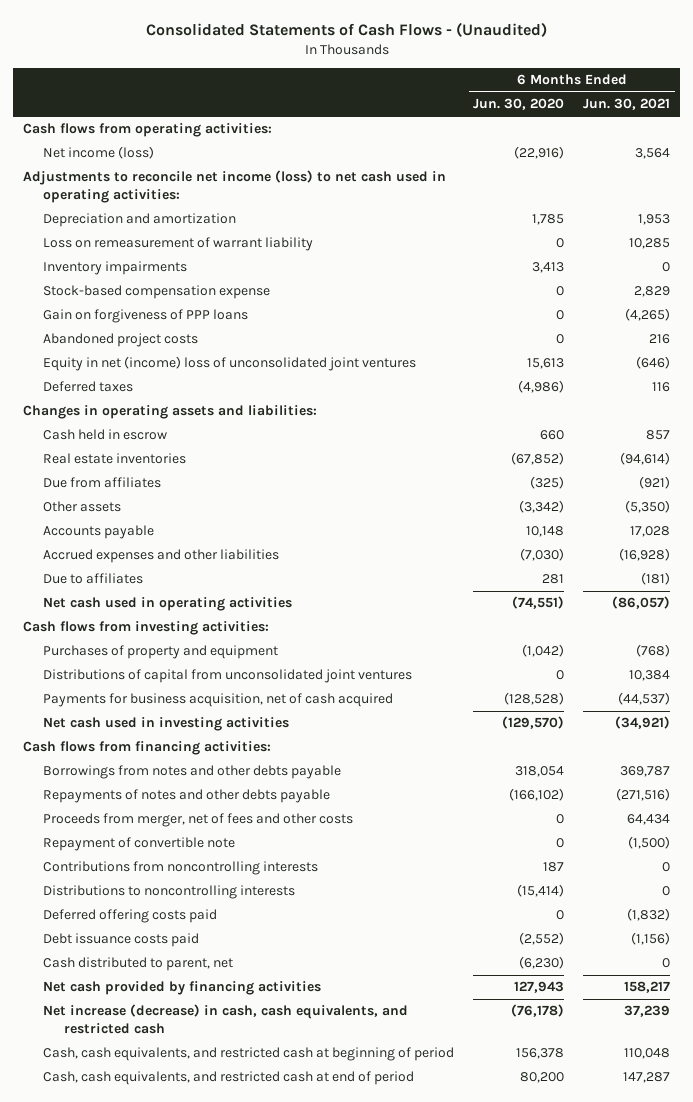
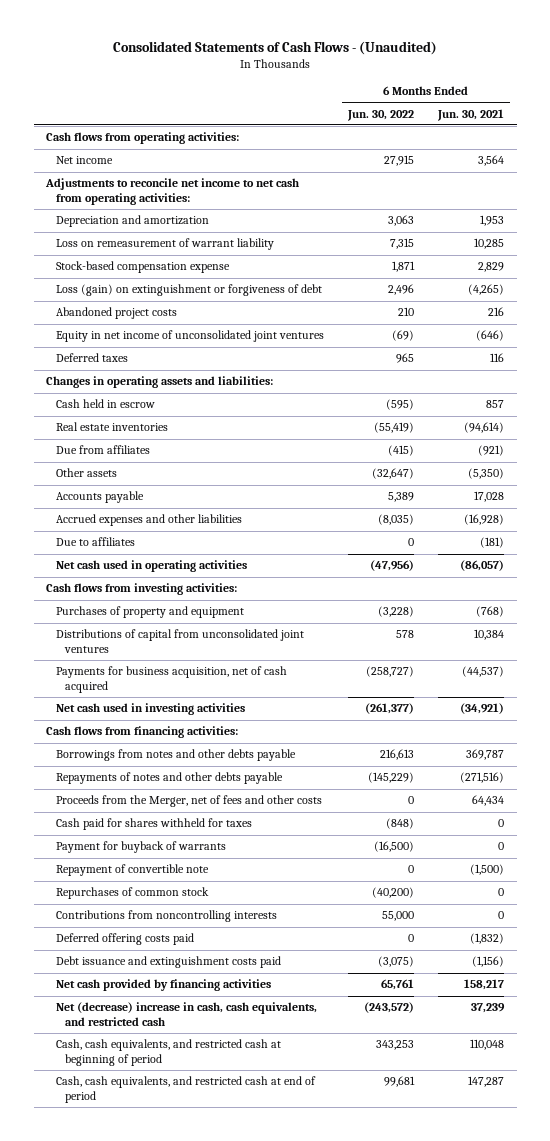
[473,98,565,111] Jun. 30, 2020 -> none
none -> [346,109,414,121] Jun. 30, 2022
[43,146,155,160] Net income (loss) -> [55,156,113,165] Net income
[23,170,447,203] Adjustments to reconcile net income (loss) to net cash used in operating activities: -> [44,178,299,205] Adjustments to reconcile net income to net cash from operating activities:
[43,261,188,276] Inventory impairments -> none
[43,309,249,324] Gain on forgiveness of PPP loans -> [55,284,322,297] Loss (gain) on extinguishment or forgiveness of debt
[43,356,417,372] Equity in net (income) loss of unconsolidated joint ventures -> [55,330,324,343] Equity in net income of unconsolidated joint ventures
[43,813,354,828] Proceeds from merger, net of fees and other costs -> [55,795,322,808] Proceeds from the Merger, net of fees and other costs
none -> [55,818,252,831] Cash paid for shares withheld for taxes
none -> [55,841,226,854] Payment for buyback of warrants
none -> [55,887,209,900] Repurchases of common stock
[43,885,296,900] Distributions to noncontrolling interests -> none
[43,957,234,972] Cash distributed to parent, net -> none
[43,933,200,948] Debt issuance costs paid -> [55,956,281,969] Debt issuance and extinguishment costs paid
[43,1004,409,1034] Net increase (decrease) in cash, cash equivalents, and restricted cash -> [55,1002,317,1026] Net (decrease) increase in cash, cash equivalents, and restricted cash

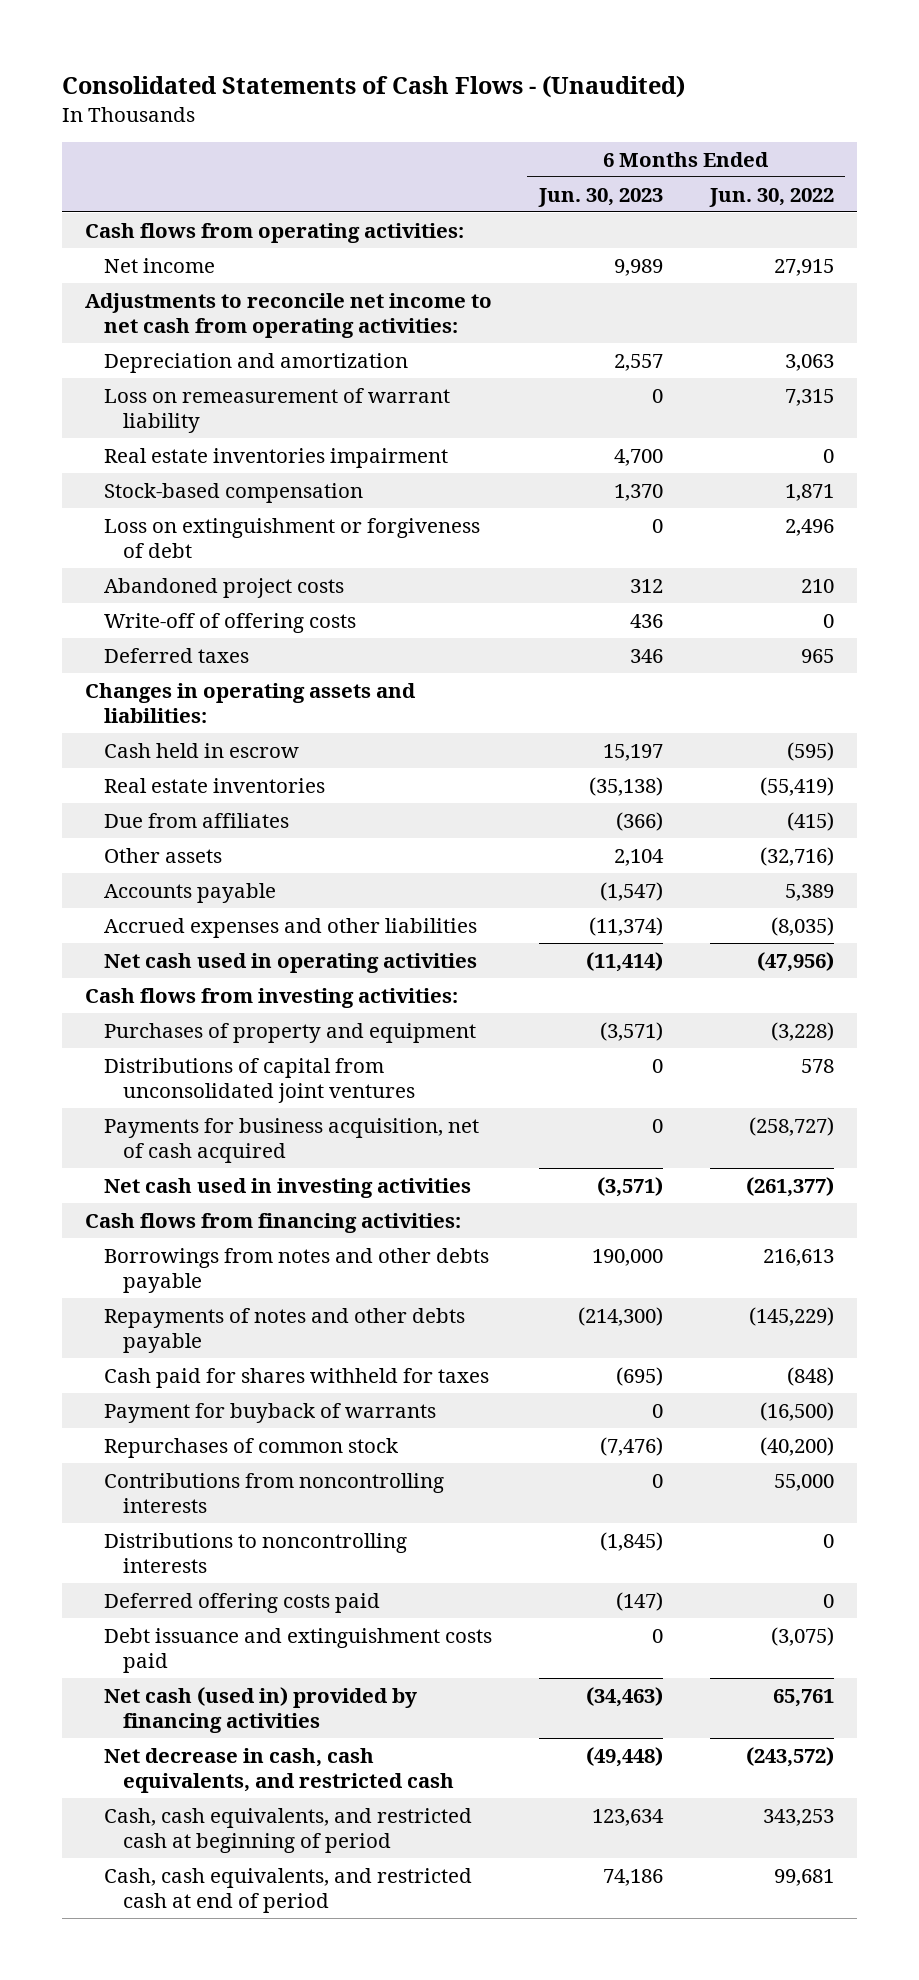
[437,108,505,121] Jun. 30, 2021 -> none
none -> [537,187,663,207] Jun. 30, 2023
none -> [104,447,449,468] Real estate inventories impairment
[55,261,230,274] Stock-based compensation expense -> [104,482,364,503] Stock-based compensation
[55,284,322,297] Loss (gain) on extinguishment or forgiveness of debt -> [104,517,481,559] Loss on extinguishment or forgiveness of debt
[55,330,324,343] Equity in net income of unconsolidated joint ventures -> none
none -> [104,612,357,633] Write-off of offering costs
[371,468,414,480] (32,647) -> [759,846,834,866] (32,716)
[55,537,135,547] Due to affiliates -> none
[55,795,322,808] Proceeds from the Merger, net of fees and other costs -> none
[55,864,209,877] Repayment of convertible note -> none
none -> [104,1532,408,1574] Distributions to noncontrolling interests
[55,979,271,992] Net cash provided by financing activities -> [104,1686,418,1734] Net cash (used in) provided by financing activities
[55,1002,317,1026] Net (decrease) increase in cash, cash equivalents, and restricted cash -> [104,1747,455,1794] Net decrease in cash, cash equivalents, and restricted cash

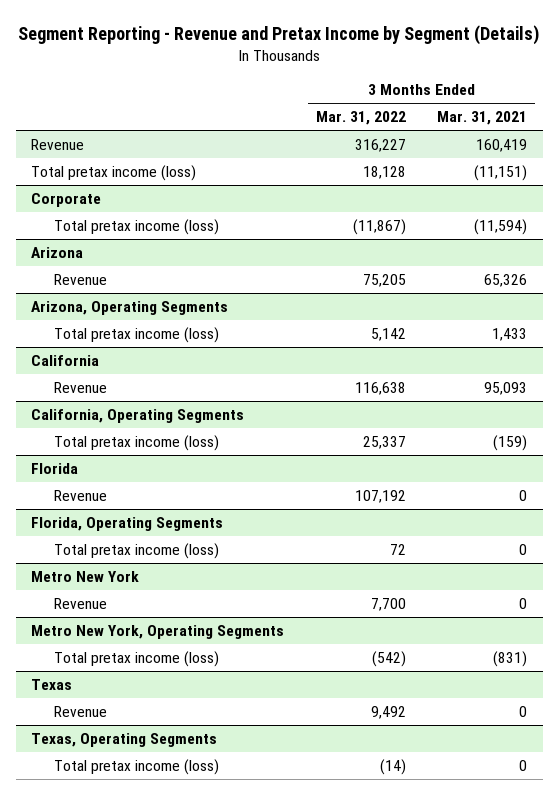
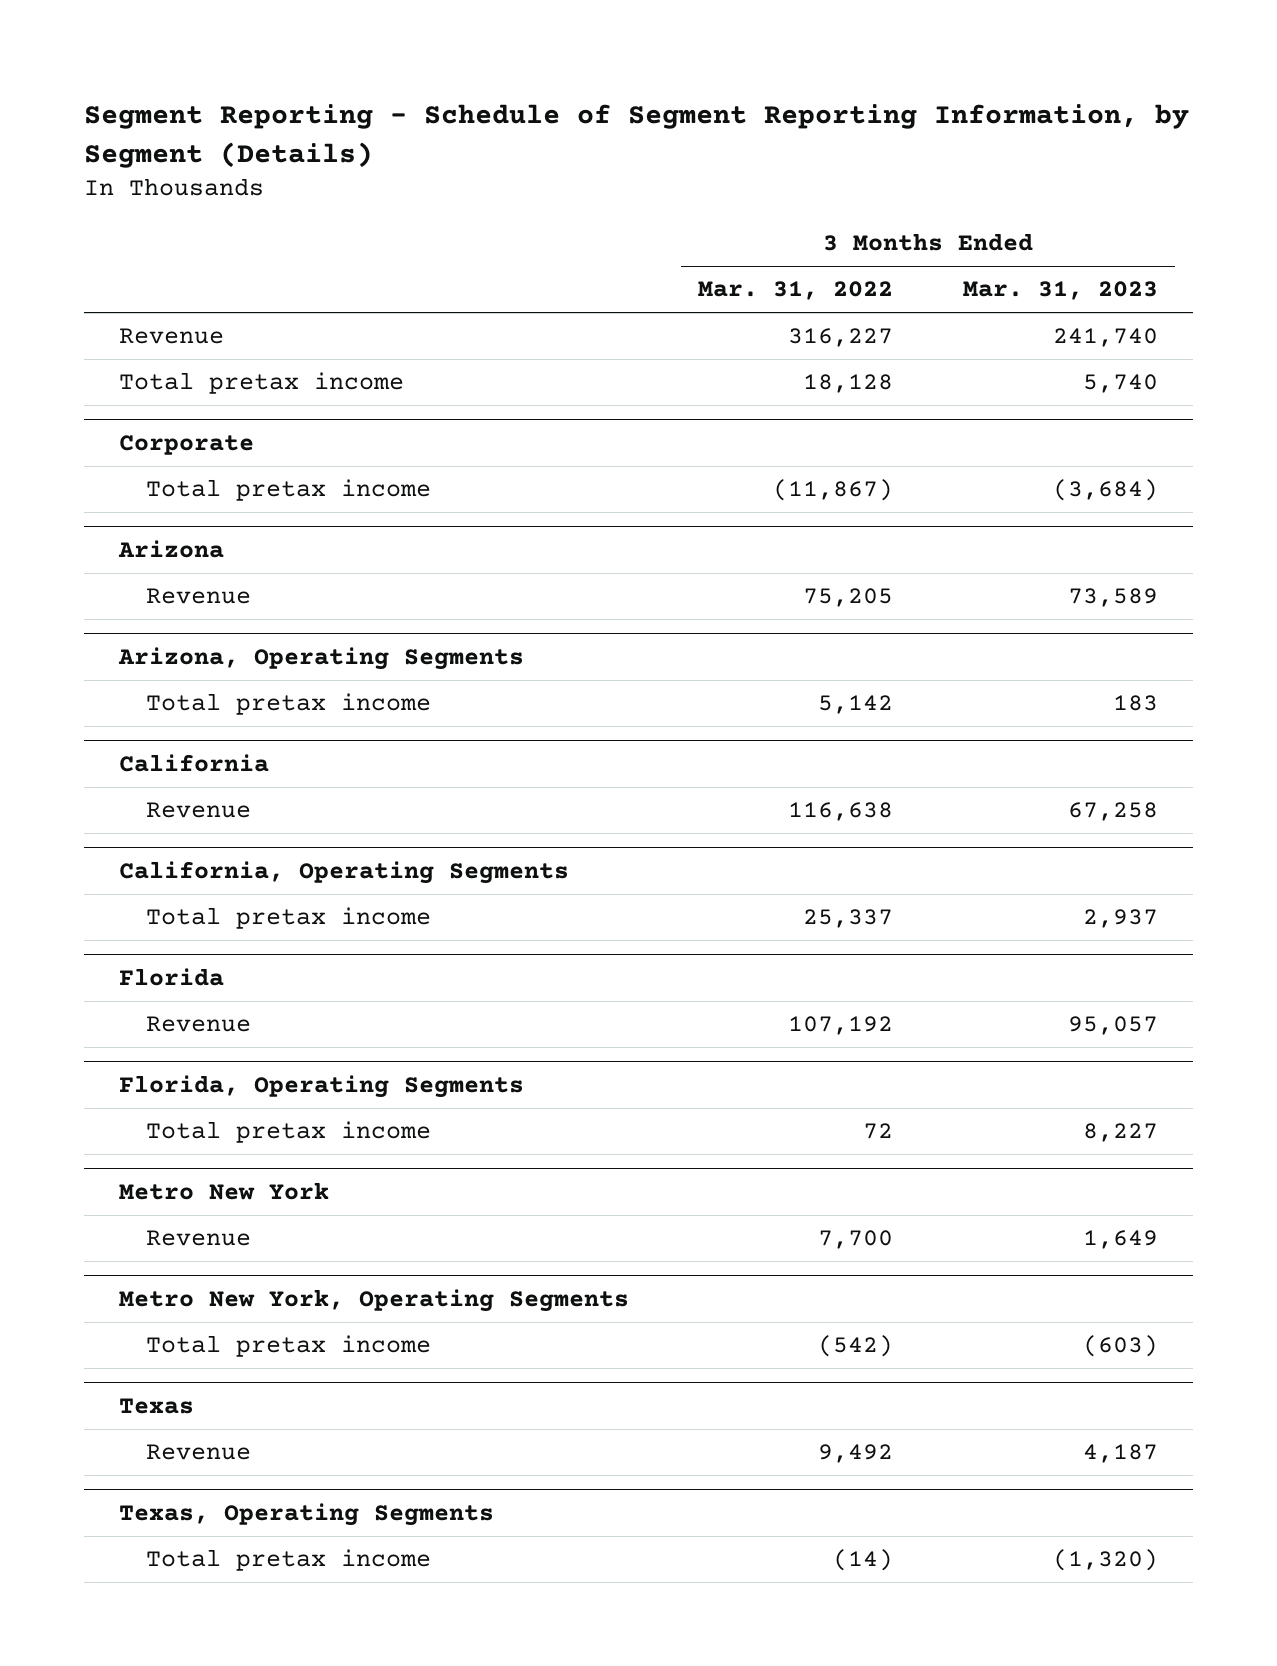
[18,24,540,45] Segment Reporting - Revenue and Pretax Income by Segment (Details) -> [84,104,1190,168] Segment Reporting - Schedule of Segment Reporting Information, by Segment (Details)
[437,111,528,126] Mar. 31, 2021 -> none
none -> [962,281,1158,301] Mar. 31, 2023
[31,165,197,182] Total pretax income (loss) -> [119,372,405,395] Total pretax income
[53,219,219,236] Total pretax income (loss) -> [145,479,431,502] Total pretax income
[53,327,219,344] Total pretax income (loss) -> [145,693,431,716] Total pretax income
[53,435,219,452] Total pretax income (loss) -> [145,907,431,930] Total pretax income
[53,543,219,560] Total pretax income (loss) -> [145,1121,431,1144] Total pretax income
[53,651,219,668] Total pretax income (loss) -> [145,1335,431,1358] Total pretax income
[53,759,219,776] Total pretax income (loss) -> [145,1549,431,1572] Total pretax income

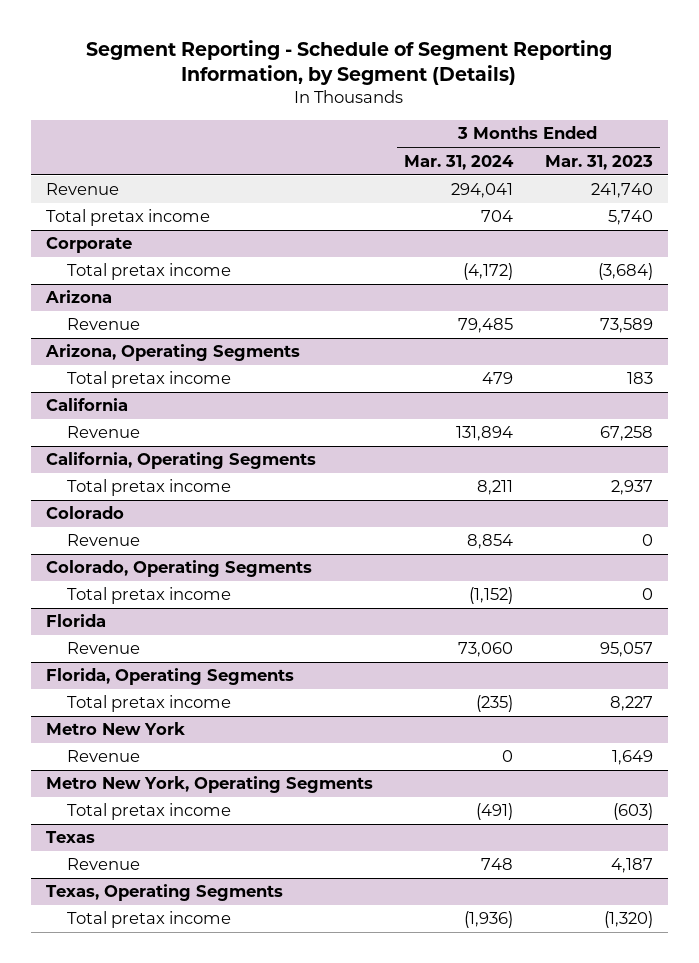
[698,281,894,301] Mar. 31, 2022 -> none
none -> [404,154,515,170] Mar. 31, 2024
none -> [46,506,125,520] Colorado
none -> [67,534,141,547] Revenue
none -> [46,560,313,578] Colorado, Operating Segments
none -> [67,587,232,605] Total pretax income

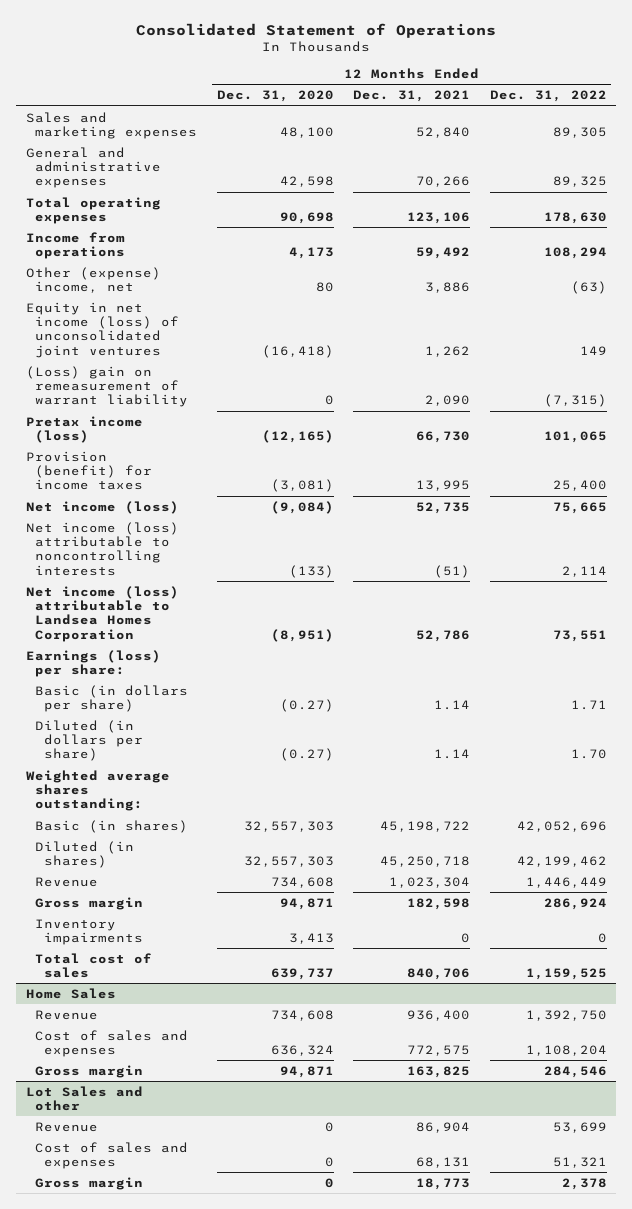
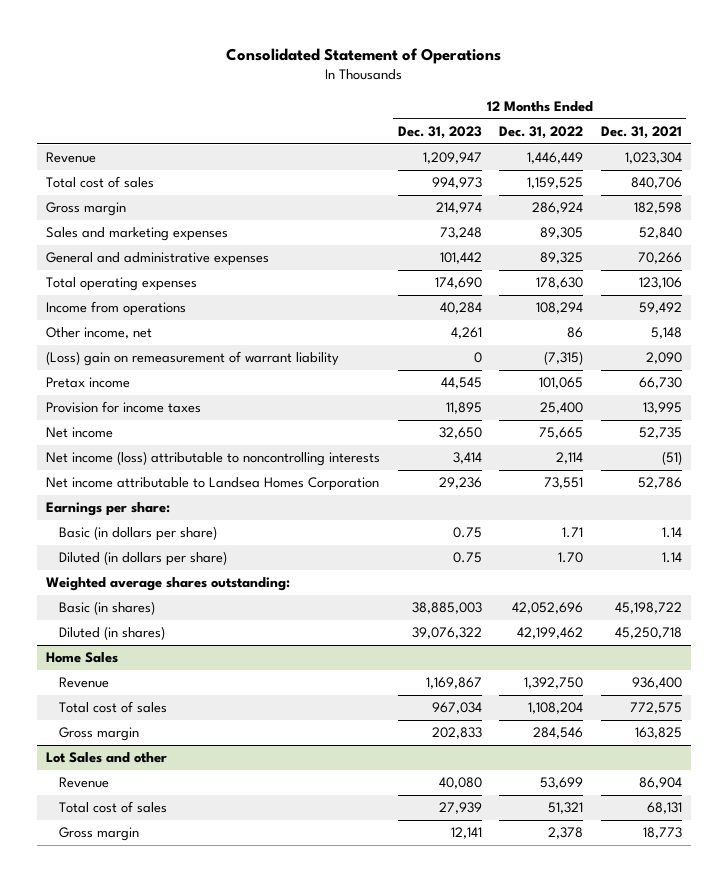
[216,90,334,103] Dec. 31, 2020 -> none
none -> [397,126,482,140] Dec. 31, 2023
[35,876,99,887] Revenue -> [46,152,97,164] Revenue
[35,952,153,979] Total cost of sales -> [46,176,155,189] Total cost of sales
[35,896,144,910] Gross margin -> [46,202,127,217] Gross margin
[25,301,180,358] Equity in net income (loss) of unconsolidated joint ventures -> none
[25,266,161,294] Other (expense) income, net -> [46,327,153,340] Other income, net
[425,282,471,294] 3,886 -> [650,327,682,340] 5,148
[570,281,607,295] (63) -> [567,327,584,339] 86
[25,415,143,444] Pretax income (loss) -> [46,377,131,389] Pretax income
[25,450,153,491] Provision (benefit) for income taxes -> [46,401,202,414] Provision for income taxes
[25,500,179,514] Net income (loss) -> [46,427,114,439] Net income
[25,585,179,642] Net income (loss) attributable to Landsea Homes Corporation -> [46,477,380,492] Net income attributable to Landsea Homes Corporation
[25,649,161,678] Earnings (loss) per share: -> [46,502,171,517] Earnings per share:
[35,918,144,946] Inventory impairments -> none
[35,1029,189,1058] Cost of sales and expenses -> [58,701,167,714] Total cost of sales
[35,1141,189,1170] Cost of sales and expenses -> [58,801,167,814] Total cost of sales

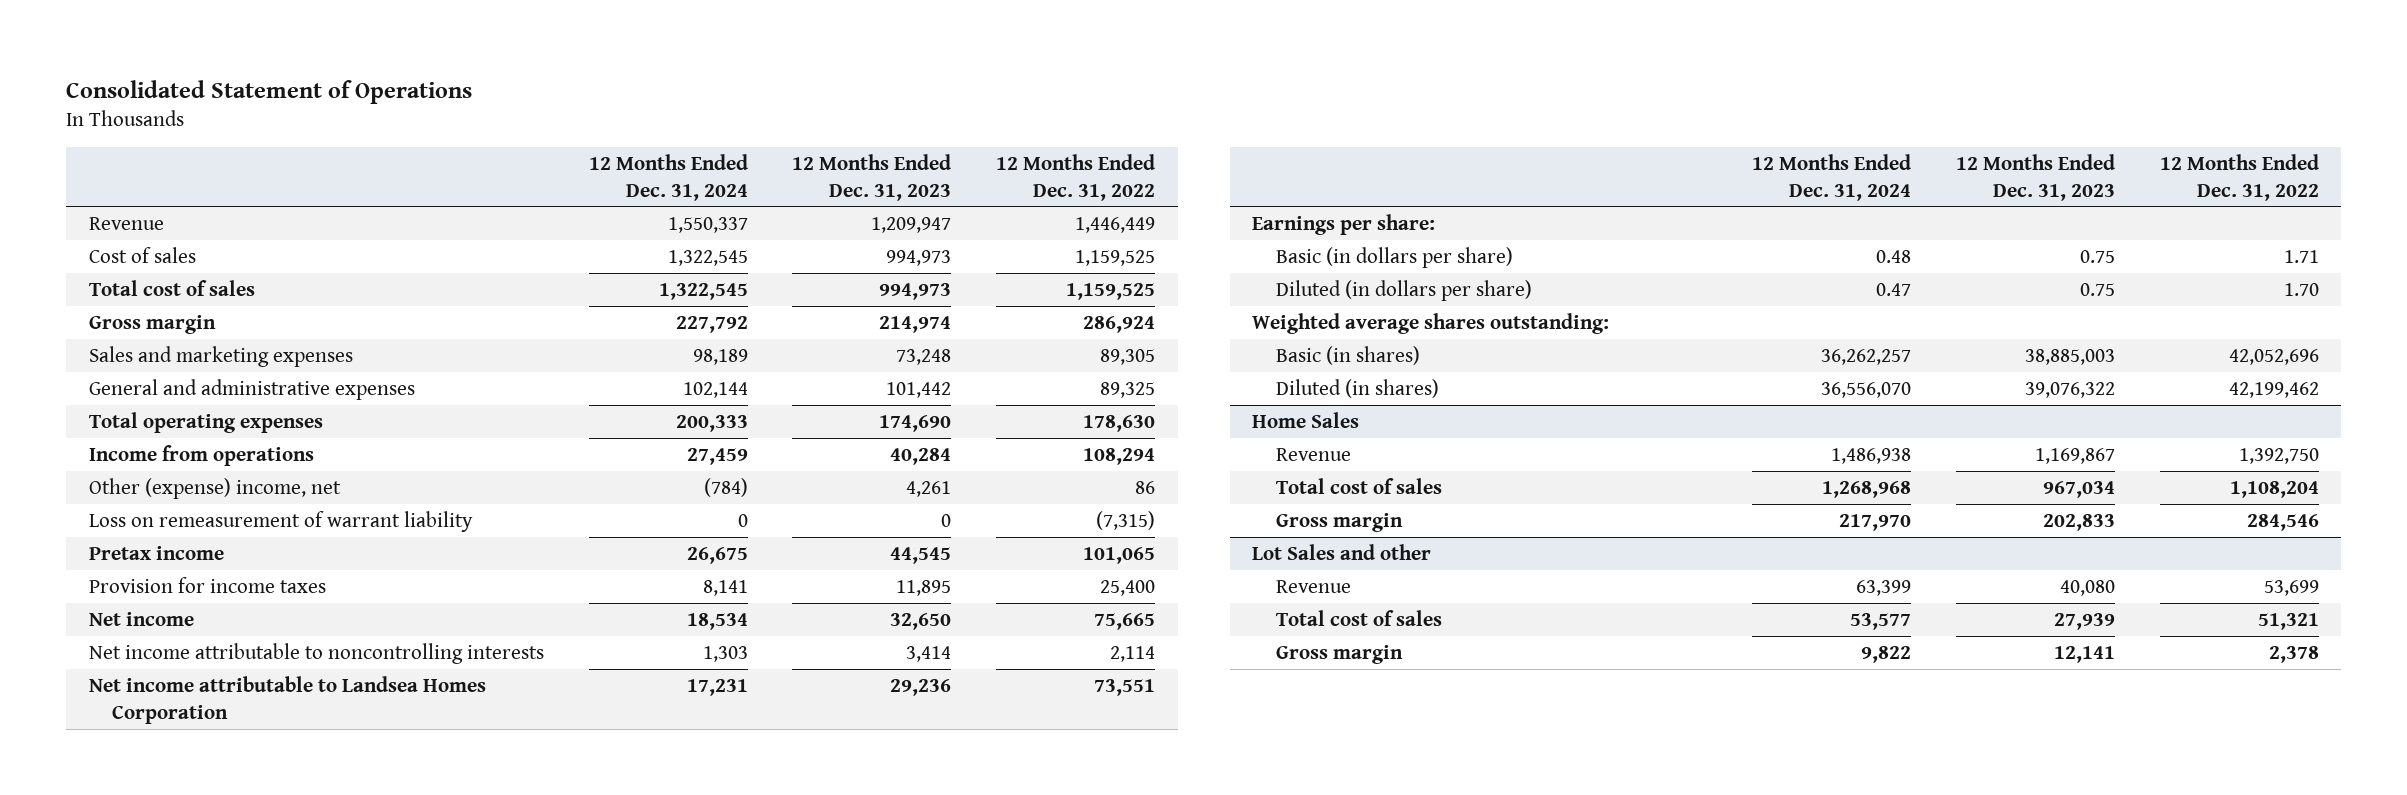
[600,126,682,140] Dec. 31, 2021 -> none
none -> [588,153,748,201] 12 Months Ended Dec. 31, 2024
none -> [88,246,196,263] Cost of sales
[46,327,153,340] Other income, net -> [88,477,341,499] Other (expense) income, net
[46,351,340,367] (Loss) gain on remeasurement of warrant liability -> [88,510,473,532] Loss on remeasurement of warrant liability
[46,451,381,467] Net income (loss) attributable to noncontrolling interests -> [88,642,544,664] Net income attributable to noncontrolling interests

